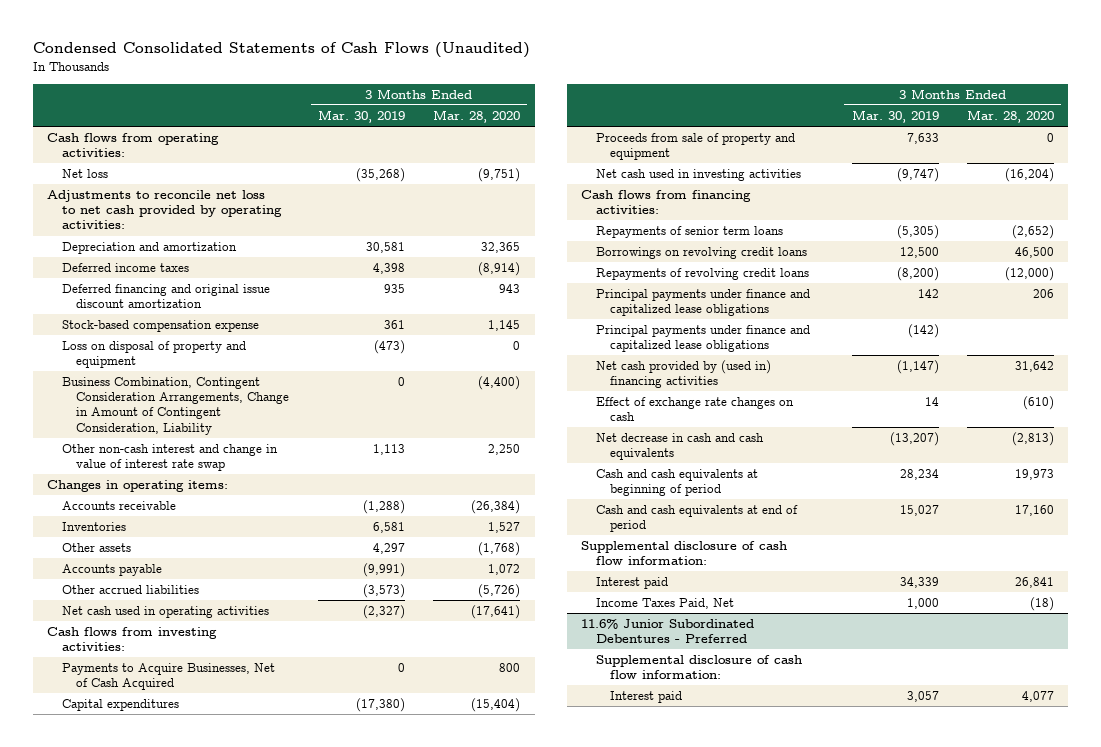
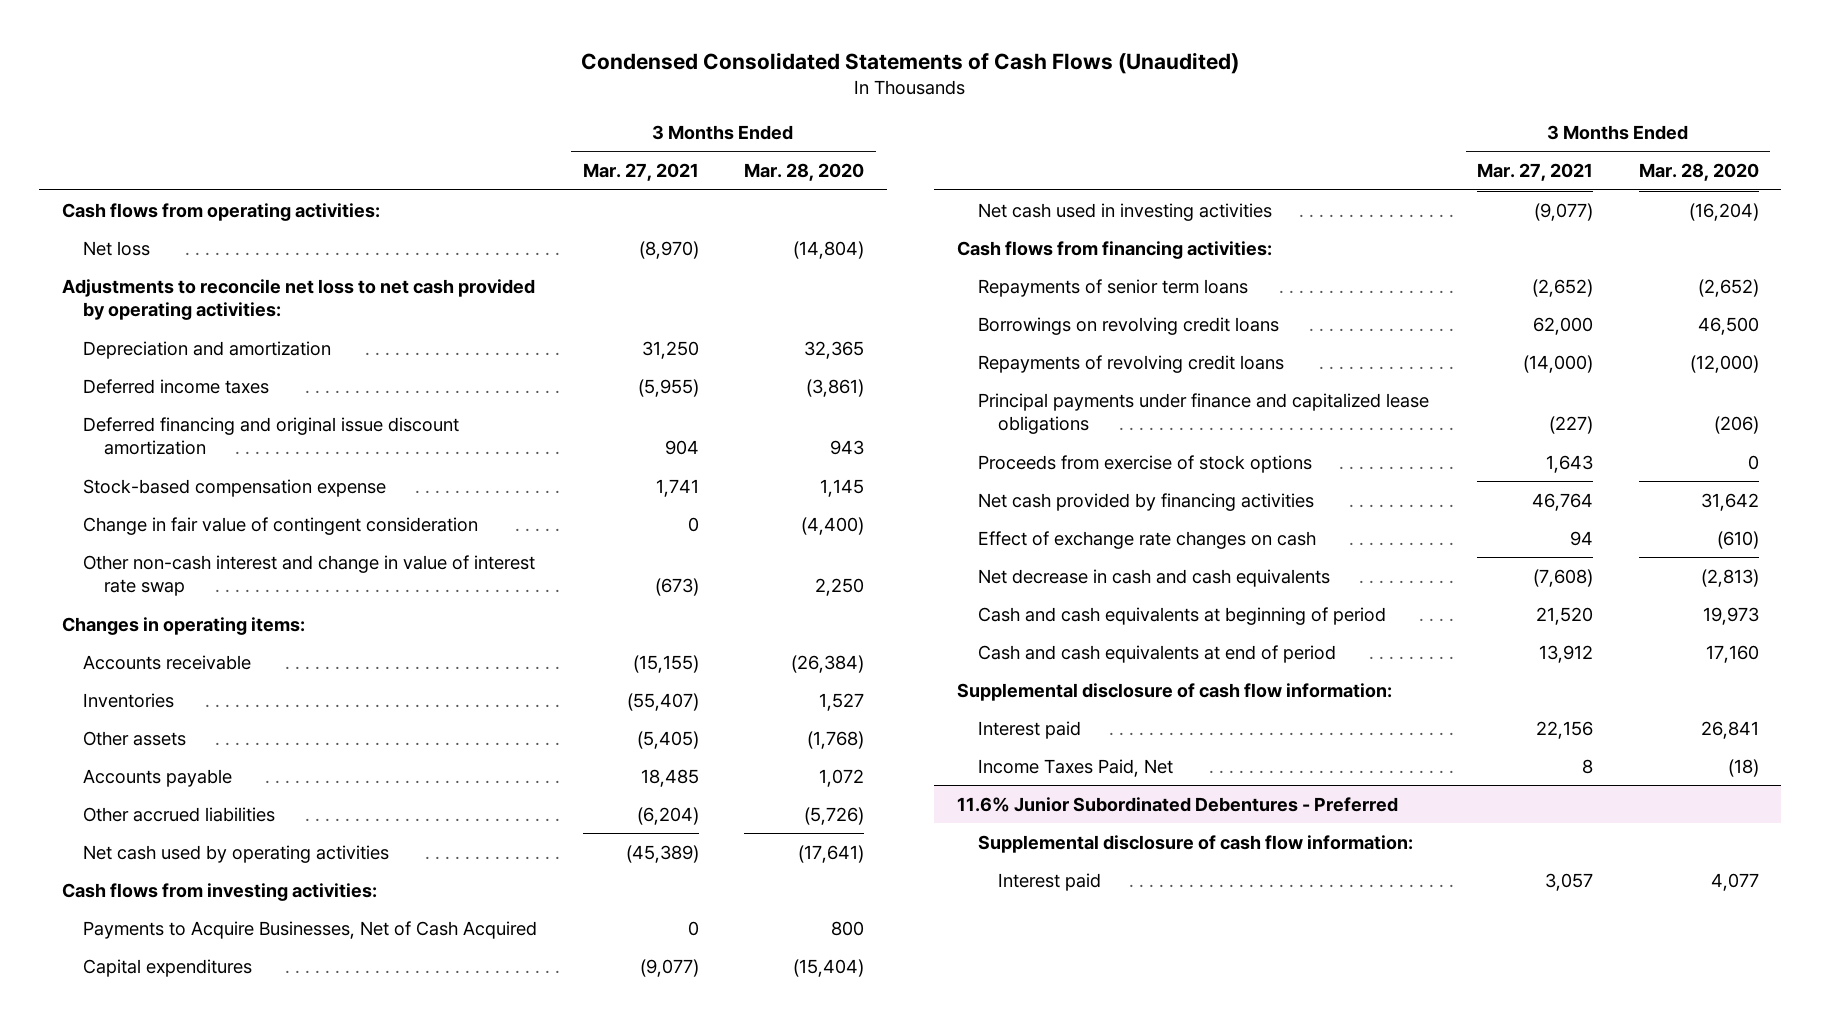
[317,109,405,123] Mar. 30, 2019 -> none
none -> [582,162,699,181] Mar. 27, 2021
[478,168,521,183] (9,751) -> [793,240,865,259] (14,804)
[478,262,521,277] (8,914) -> [806,378,865,397] (3,861)
[61,341,246,369] Loss on disposal of property and equipment -> none
[61,377,290,435] Business Combination, Contingent Consideration Arrangements, Change in Amount of Contingent Consideration, Liability -> [83,516,479,535] Change in fair value of contingent consideration
[61,606,269,619] Net cash used in operating activities -> [83,844,390,863] Net cash used by operating activities
[595,133,795,161] Proceeds from sale of property and equipment -> none
[595,325,810,353] Principal payments under finance and capitalized lease obligations -> none
[1032,289,1054,299] 206 -> [1713,416,1759,435] (206)
none -> [977,454,1312,473] Proceeds from exercise of stock options
[595,360,771,389] Net cash provided by (used in) financing activities -> [977,492,1314,511] Net cash provided by financing activities

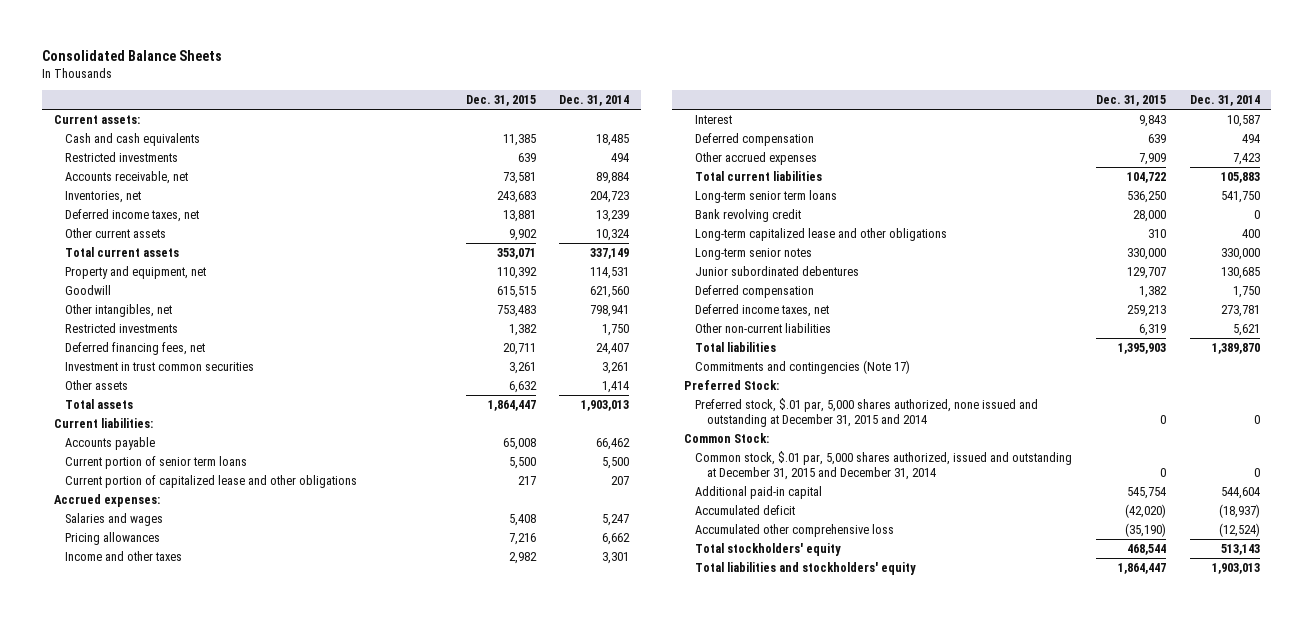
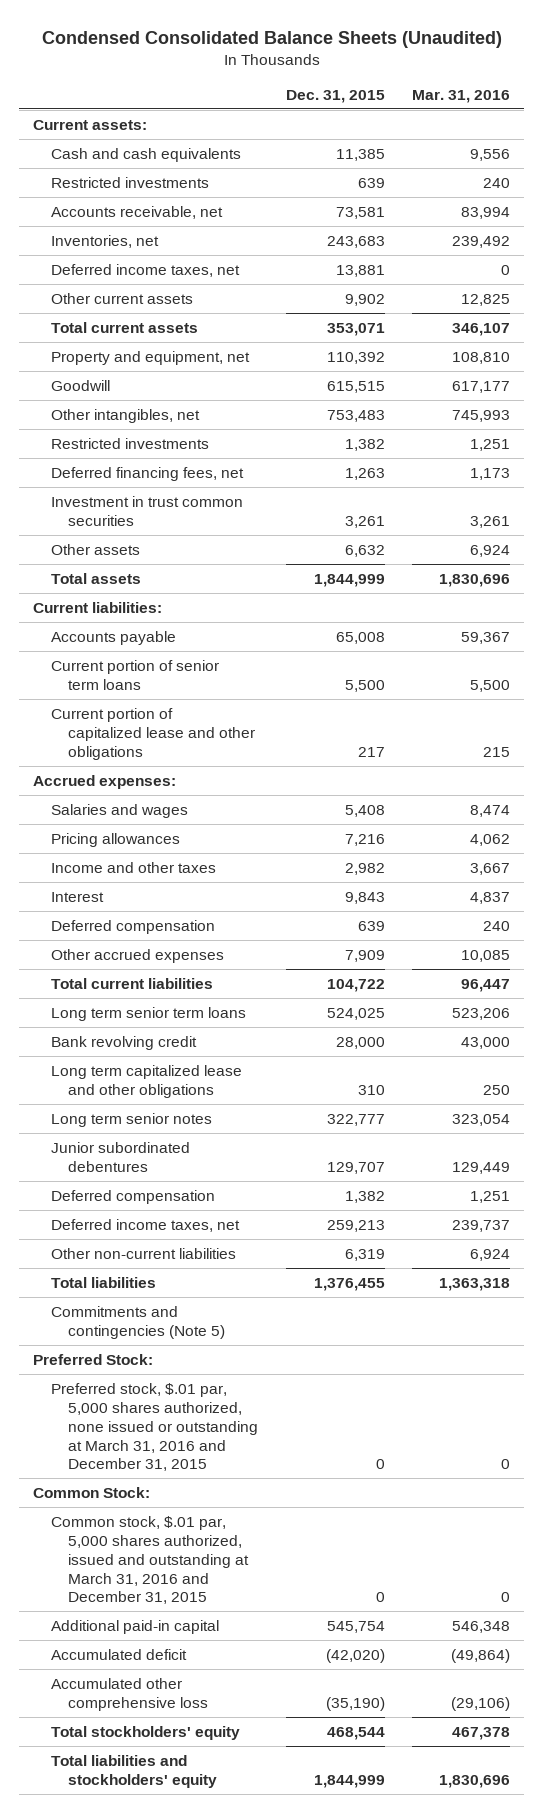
[41,49,222,61] Consolidated Balance Sheets -> [41,30,502,48] Condensed Consolidated Balance Sheets (Unaudited)
[559,94,630,106] Dec. 31, 2014 -> none
none -> [412,89,511,103] Mar. 31, 2016
[502,342,536,355] 20,711 -> [344,467,385,480] 1,263
[487,399,536,411] 1,864,447 -> [313,573,385,587] 1,844,999
[695,189,838,203] Long-term senior term loans -> [50,1006,246,1021] Long term senior term loans
[1126,190,1166,203] 536,250 -> [326,1007,385,1020] 524,025
[695,227,948,241] Long-term capitalized lease and other obligations -> [50,1064,242,1098] Long term capitalized lease and other obligations
[695,247,813,260] Long-term senior notes -> [50,1112,212,1127] Long term senior notes
[1126,247,1166,260] 330,000 -> [326,1113,385,1126] 322,777
[1117,342,1166,354] 1,395,903 -> [313,1277,385,1291] 1,376,455
[695,359,911,374] Commitments and contingencies (Note 17) -> [50,1305,226,1339] Commitments and contingencies (Note 5)
[695,397,1039,427] Preferred stock, $.01 par, 5,000 shares authorized, none issued and outstanding at December 31, 2015 and 2014 -> [50,1382,259,1472] Preferred stock, $.01 par, 5,000 shares authorized, none issued or outstanding at March 31, 2016 and December 31, 2015
[695,450,1073,480] Common stock, $.01 par, 5,000 shares authorized, issued and outstanding at December 31, 2015 and December 31, 2014 -> [50,1515,250,1605] Common stock, $.01 par, 5,000 shares authorized, issued and outstanding at March 31, 2016 and December 31, 2015
[1117,562,1166,574] 1,864,447 -> [313,1774,385,1788] 1,844,999

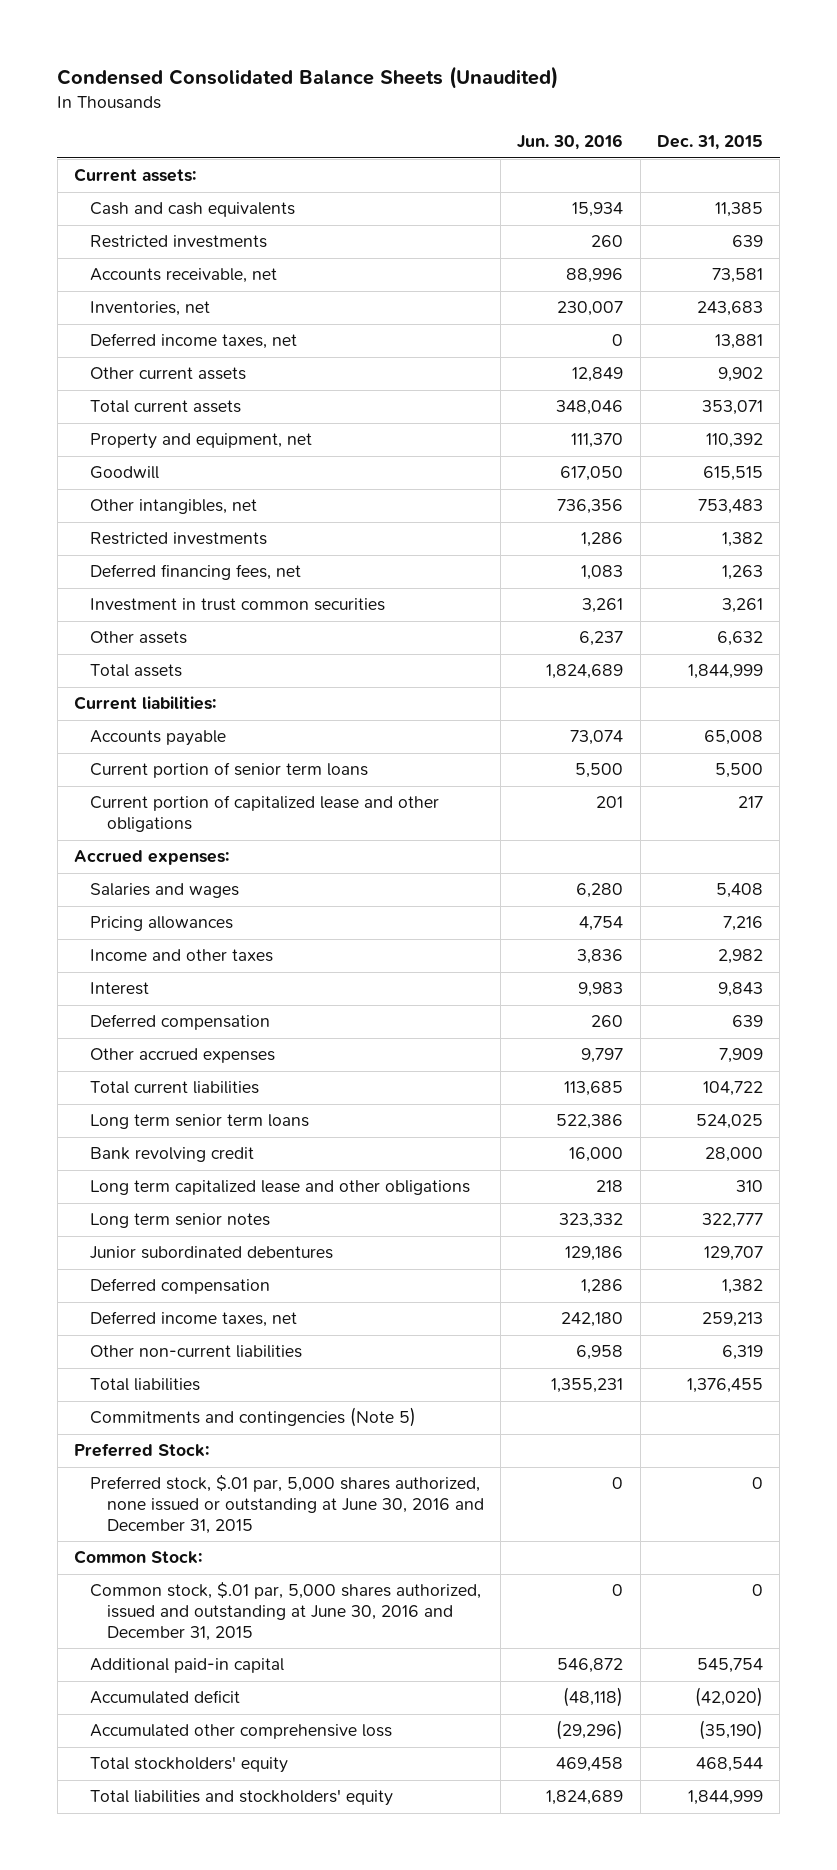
[412,89,511,103] Mar. 31, 2016 -> none
none -> [517,134,624,151] Jun. 30, 2016
[50,1382,259,1472] Preferred stock, $.01 par, 5,000 shares authorized, none issued or outstanding at March 31, 2016 and December 31, 2015 -> [90,1475,484,1534] Preferred stock, $.01 par, 5,000 shares authorized, none issued or outstanding at June 30, 2016 and December 31, 2015
[50,1515,250,1605] Common stock, $.01 par, 5,000 shares authorized, issued and outstanding at March 31, 2016 and December 31, 2015 -> [90,1582,482,1641] Common stock, $.01 par, 5,000 shares authorized, issued and outstanding at June 30, 2016 and December 31, 2015

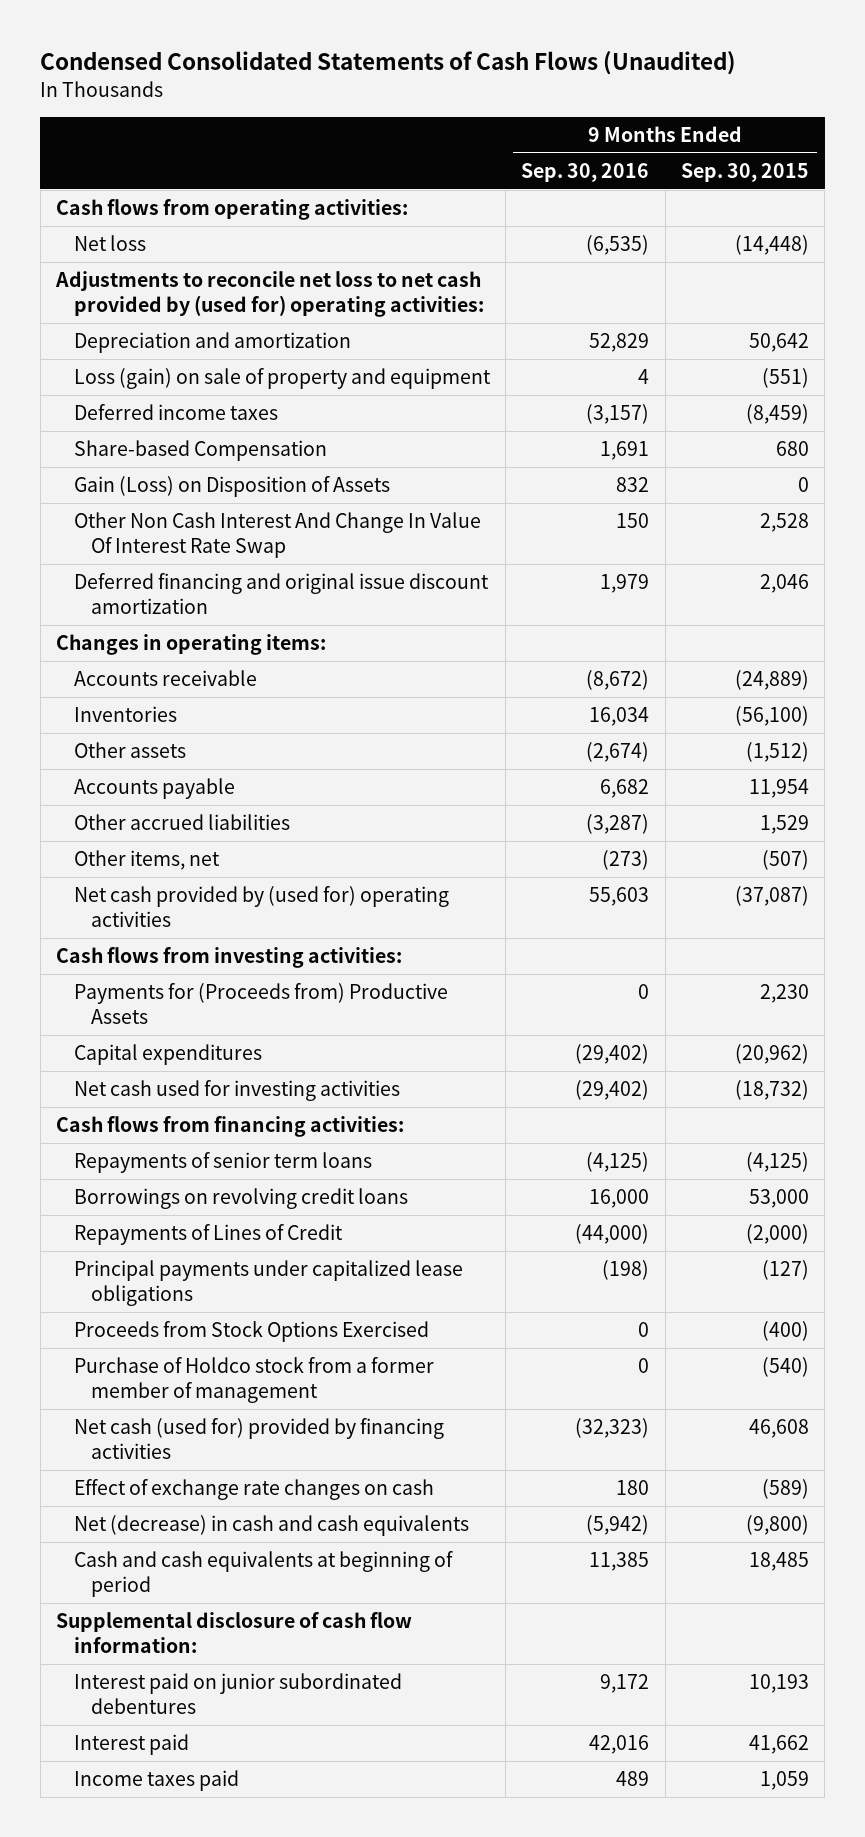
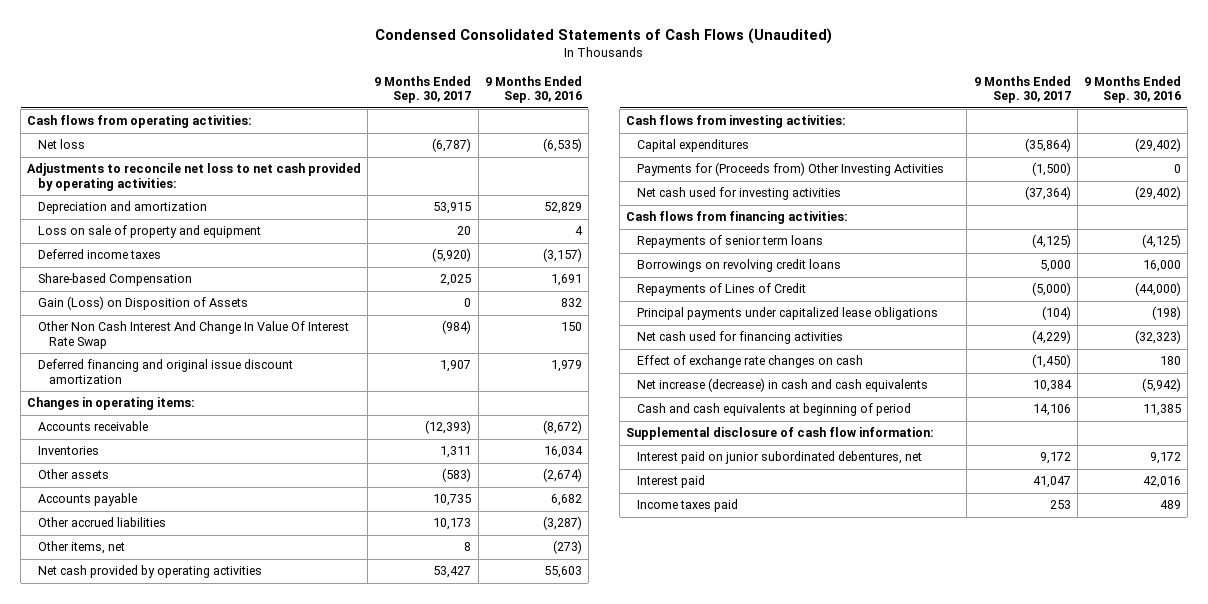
[680,162,809,182] Sep. 30, 2015 -> none
none -> [374,75,472,103] 9 Months Ended Sep. 30, 2017
[54,271,484,318] Adjustments to reconcile net loss to net cash provided by (used for) operating activities: -> [27,163,362,191] Adjustments to reconcile net loss to net cash provided by operating activities:
[73,368,491,390] Loss (gain) on sale of property and equipment -> [37,225,261,239] Loss on sale of property and equipment
[73,886,449,928] Net cash provided by (used for) operating activities -> [37,565,262,579] Net cash provided by operating activities
[73,983,448,1025] Payments for (Proceeds from) Productive Assets -> none
none -> [636,162,944,177] Payments for (Proceeds from) Other Investing Activities
[73,1321,429,1343] Proceeds from Stock Options Exercised -> none
[73,1357,434,1404] Purchase of Holdco stock from a former member of management -> none
[73,1418,444,1460] Net cash (used for) provided by financing activities -> [636,331,843,345] Net cash used for financing activities
[73,1515,469,1537] Net (decrease) in cash and cash equivalents -> [636,378,928,393] Net increase (decrease) in cash and cash equivalents
[73,1673,402,1715] Interest paid on junior subordinated debentures -> [636,451,922,465] Interest paid on junior subordinated debentures, net

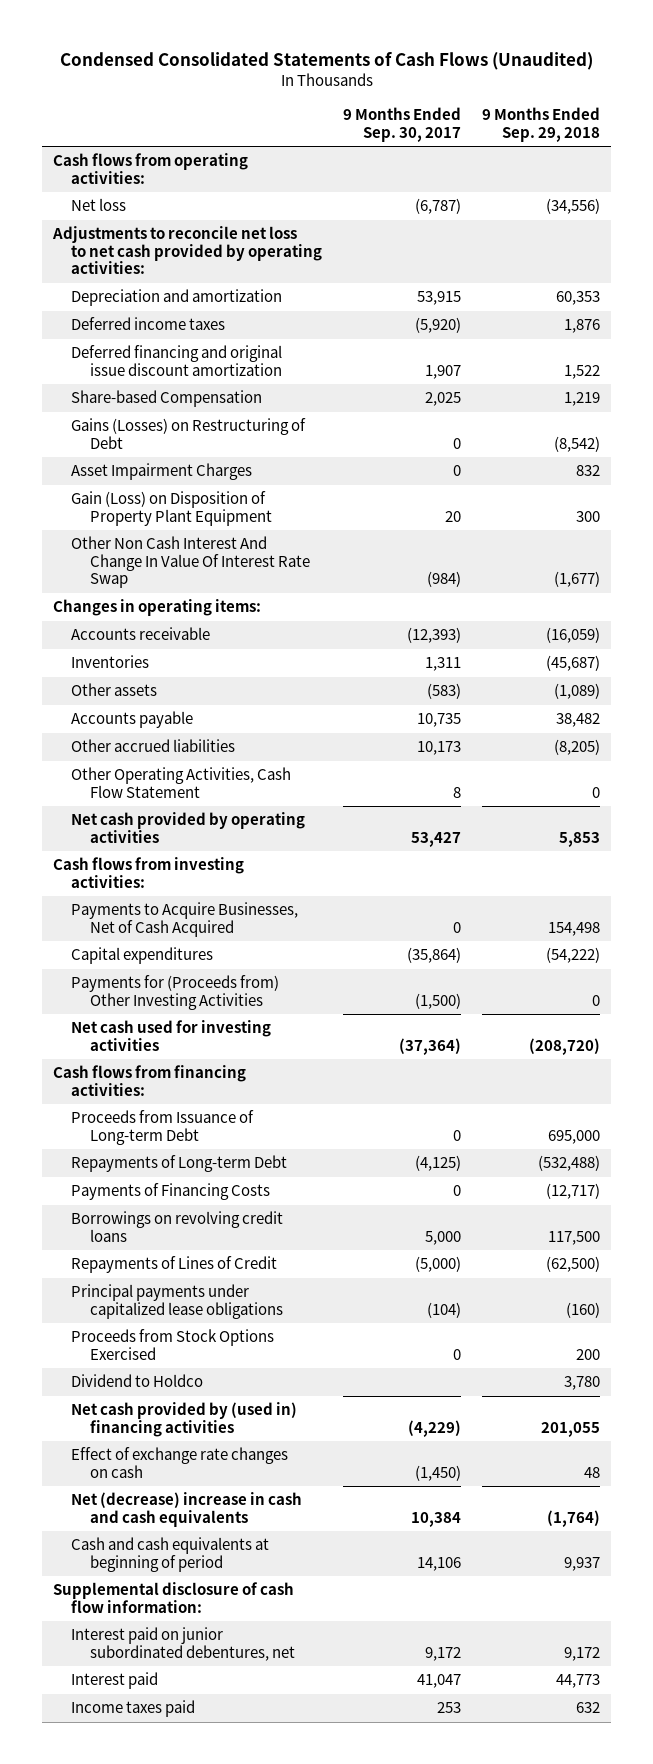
[484,75,582,103] 9 Months Ended Sep. 30, 2016 -> none
none -> [482,107,601,142] 9 Months Ended Sep. 29, 2018
[37,225,261,239] Loss on sale of property and equipment -> none
[37,359,293,384] Deferred financing and original issue discount amortization -> [71,345,283,376] Deferred financing and original issue discount amortization
[37,296,248,311] Gain (Loss) on Disposition of Assets -> [71,418,307,449] Gains (Losses) on Restructuring of Debt
none -> [71,463,253,481] Asset Impairment Charges
none -> [71,491,273,526] Gain (Loss) on Disposition of Property Plant Equipment
[37,541,125,555] Other items, net -> [71,767,292,798] Other Operating Activities, Cash Flow Statement
none -> [71,902,299,937] Payments to Acquire Businesses, Net of Cash Acquired
none -> [71,1110,255,1145] Proceeds from Issuance of Long-term Debt
[636,235,823,249] Repayments of senior term loans -> [71,1155,288,1173] Repayments of Long-term Debt
none -> [71,1183,271,1201] Payments of Financing Costs
none -> [71,1329,275,1360] Proceeds from Stock Options Exercised
none -> [71,1374,204,1388] Dividend to Holdco
[636,331,843,345] Net cash used for financing activities -> [71,1402,298,1437] Net cash provided by (used in) financing activities
[636,378,928,393] Net increase (decrease) in cash and cash equivalents -> [71,1492,303,1527] Net (decrease) increase in cash and cash equivalents

